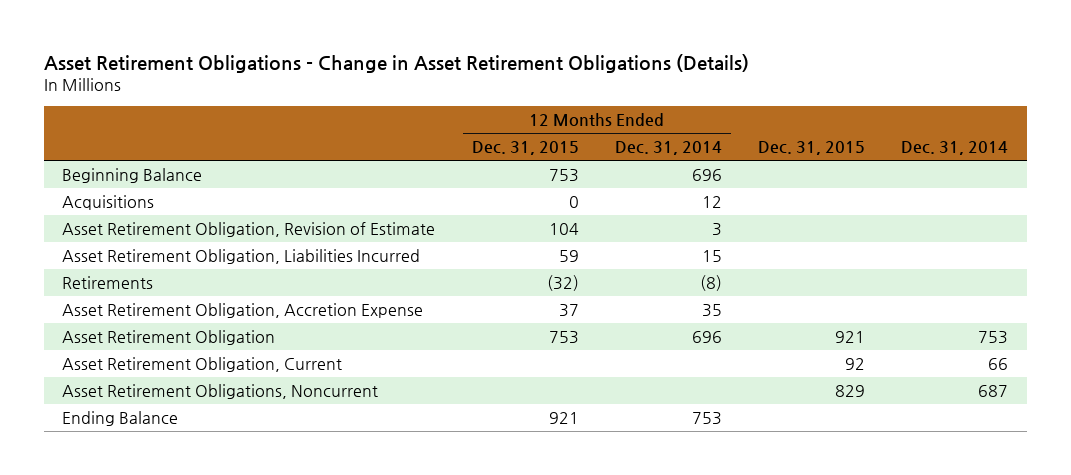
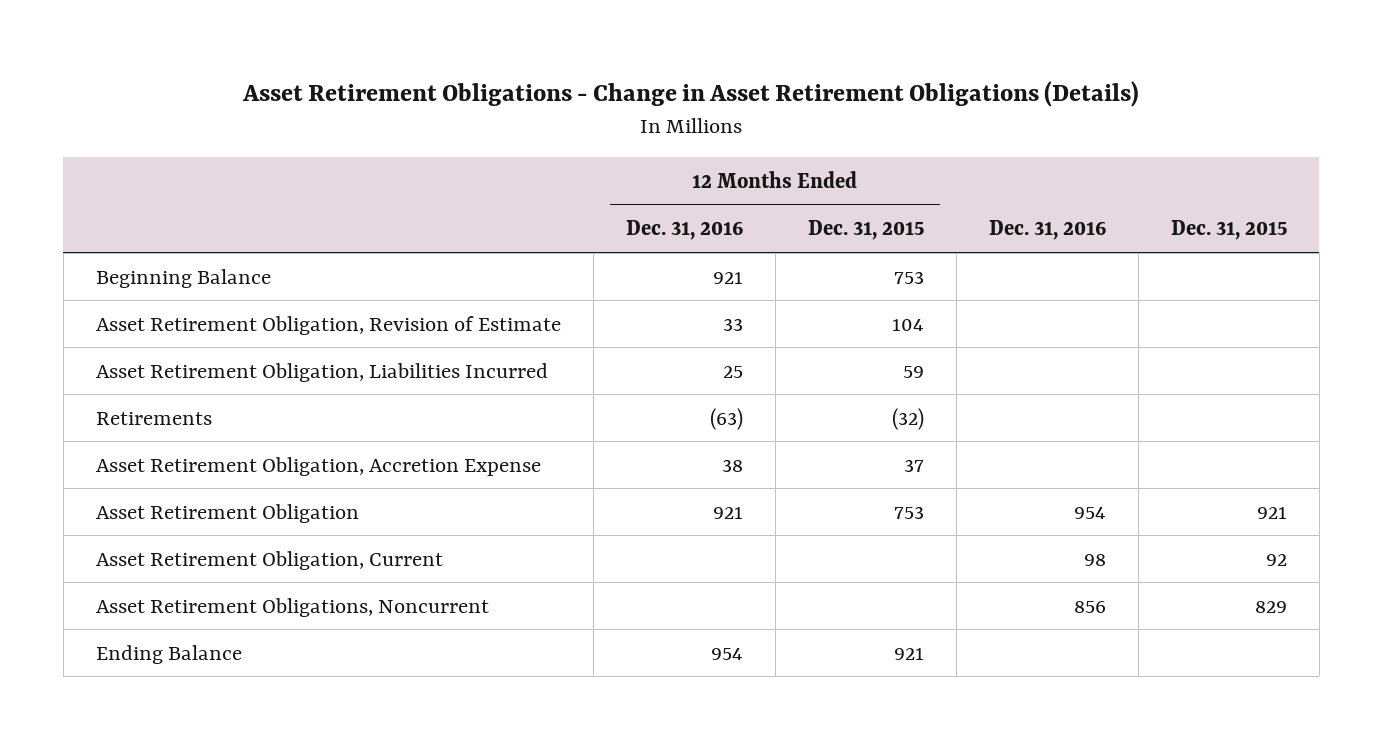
[614,141,722,156] Dec. 31, 2014 -> none
[901,141,1009,156] Dec. 31, 2014 -> none
none -> [625,220,743,241] Dec. 31, 2016
none -> [988,220,1106,241] Dec. 31, 2016
[62,194,155,210] Acquisitions -> none

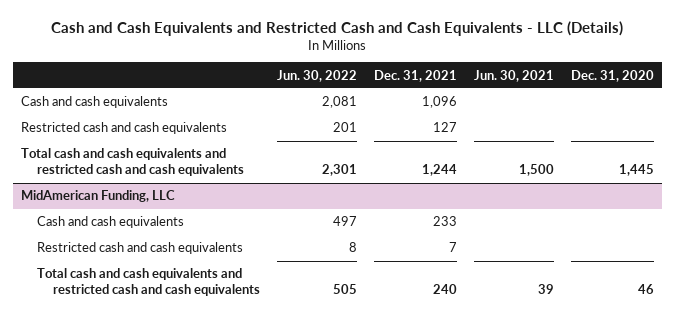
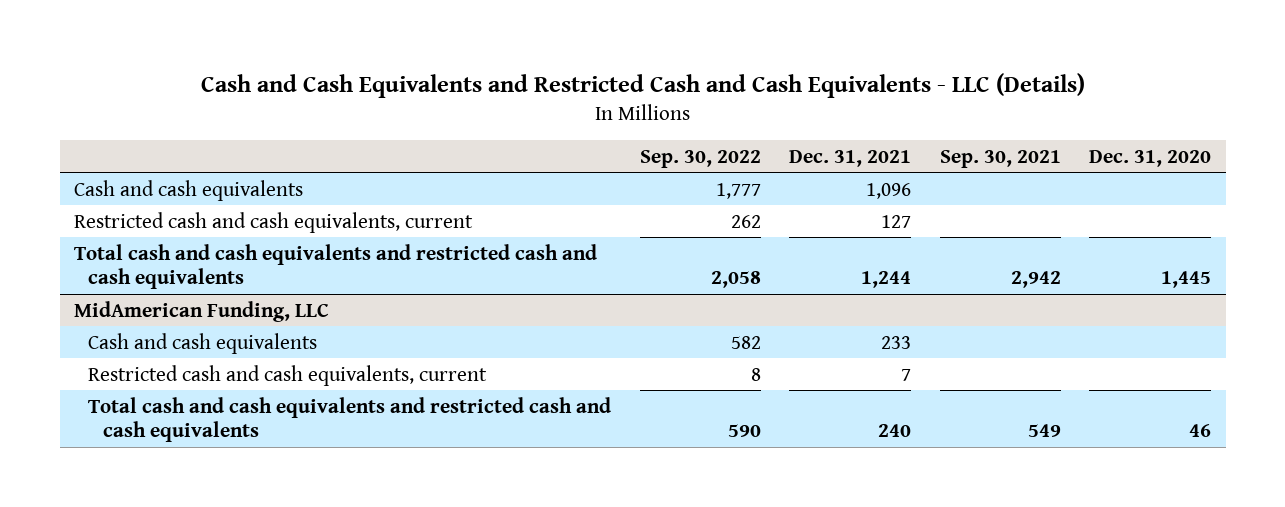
[276,69,357,82] Jun. 30, 2022 -> none
[473,69,554,82] Jun. 30, 2021 -> none
none -> [639,149,761,168] Sep. 30, 2022
none -> [939,149,1061,168] Sep. 30, 2021
[21,122,228,135] Restricted cash and cash equivalents -> [73,211,473,233] Restricted cash and cash equivalents, current
[37,242,244,255] Restricted cash and cash equivalents -> [88,364,488,386] Restricted cash and cash equivalents, current

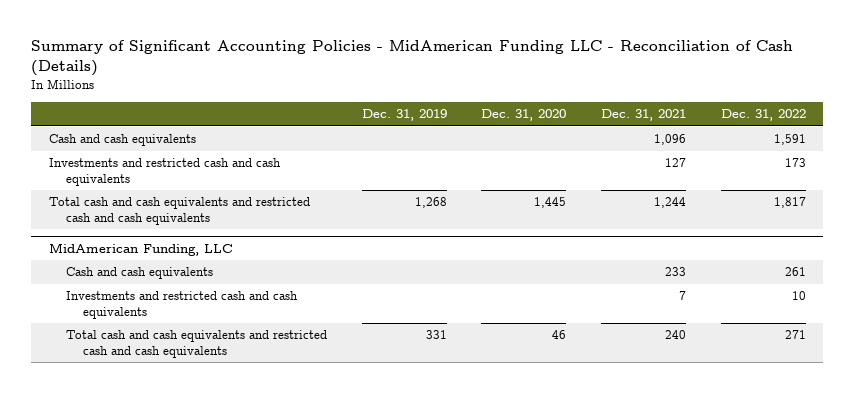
[200,72,1085,98] Cash and Cash Equivalents and Restricted Cash and Cash Equivalents - LLC (Details) -> [31,40,794,77] Summary of Significant Accounting Policies - MidAmerican Funding LLC - Reconciliation of Cash (Details)
[639,149,761,168] Sep. 30, 2022 -> none
[939,149,1061,168] Sep. 30, 2021 -> none
none -> [361,109,447,122] Dec. 31, 2019
none -> [721,109,807,122] Dec. 31, 2022
[73,211,473,233] Restricted cash and cash equivalents, current -> [48,158,281,186] Investments and restricted cash and cash equivalents
[88,364,488,386] Restricted cash and cash equivalents, current -> [65,291,298,319] Investments and restricted cash and cash equivalents

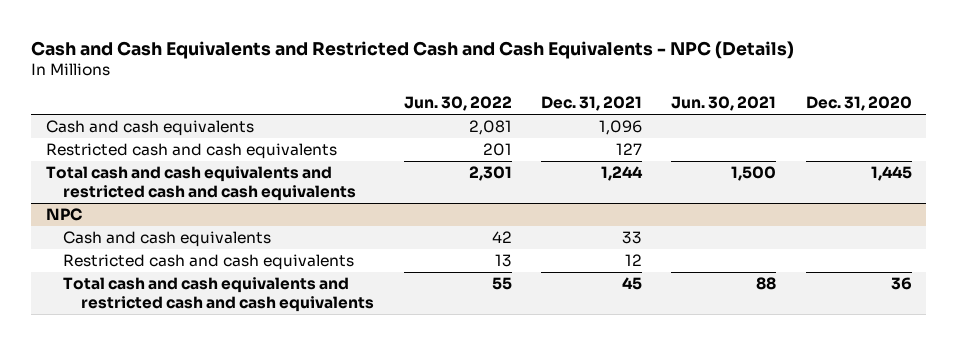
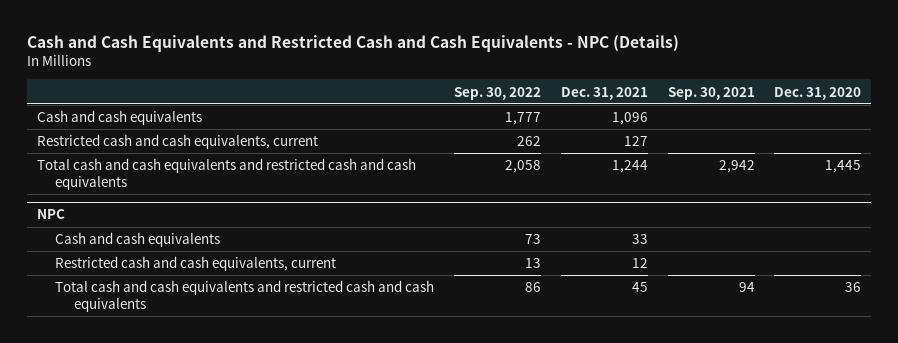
[403,96,512,112] Jun. 30, 2022 -> none
[671,96,777,112] Jun. 30, 2021 -> none
none -> [454,86,542,100] Sep. 30, 2022
none -> [667,86,755,100] Sep. 30, 2021
[45,143,337,160] Restricted cash and cash equivalents -> [36,134,318,150] Restricted cash and cash equivalents, current
[63,254,355,271] Restricted cash and cash equivalents -> [55,256,337,272] Restricted cash and cash equivalents, current

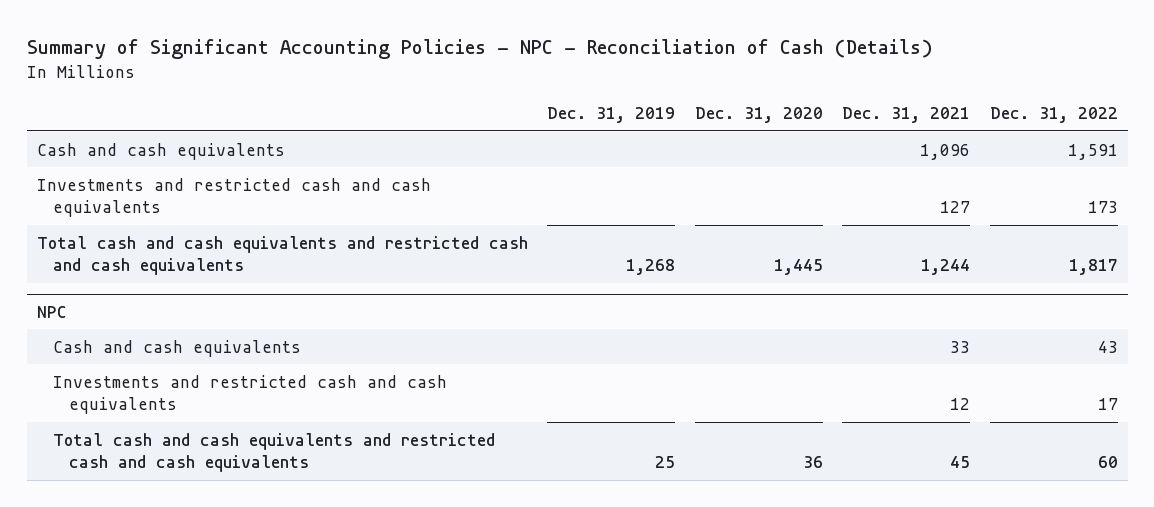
[26,34,679,52] Cash and Cash Equivalents and Restricted Cash and Cash Equivalents - NPC (Details) -> [26,39,933,60] Summary of Significant Accounting Policies - NPC - Reconciliation of Cash (Details)
[454,86,542,100] Sep. 30, 2022 -> none
[667,86,755,100] Sep. 30, 2021 -> none
none -> [547,107,676,124] Dec. 31, 2019
none -> [989,107,1118,124] Dec. 31, 2022
[36,134,318,150] Restricted cash and cash equivalents, current -> [36,177,431,218] Investments and restricted cash and cash equivalents
[55,256,337,272] Restricted cash and cash equivalents, current -> [52,374,447,415] Investments and restricted cash and cash equivalents

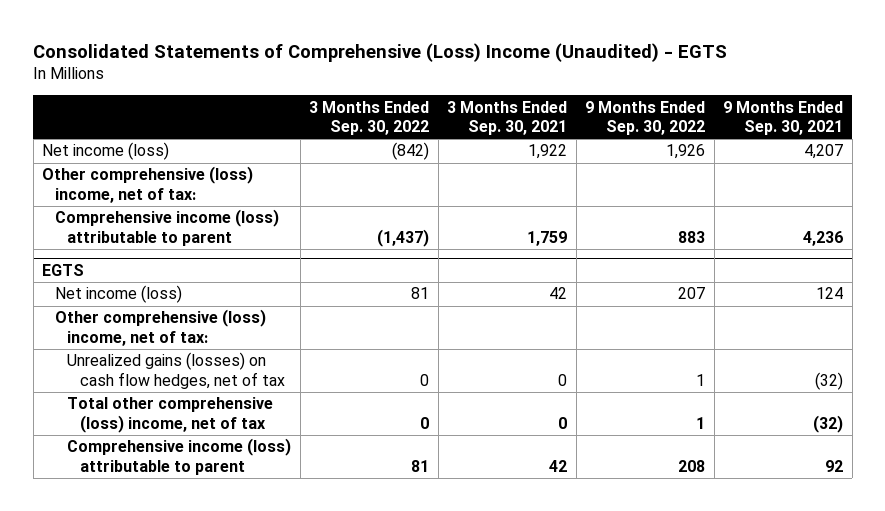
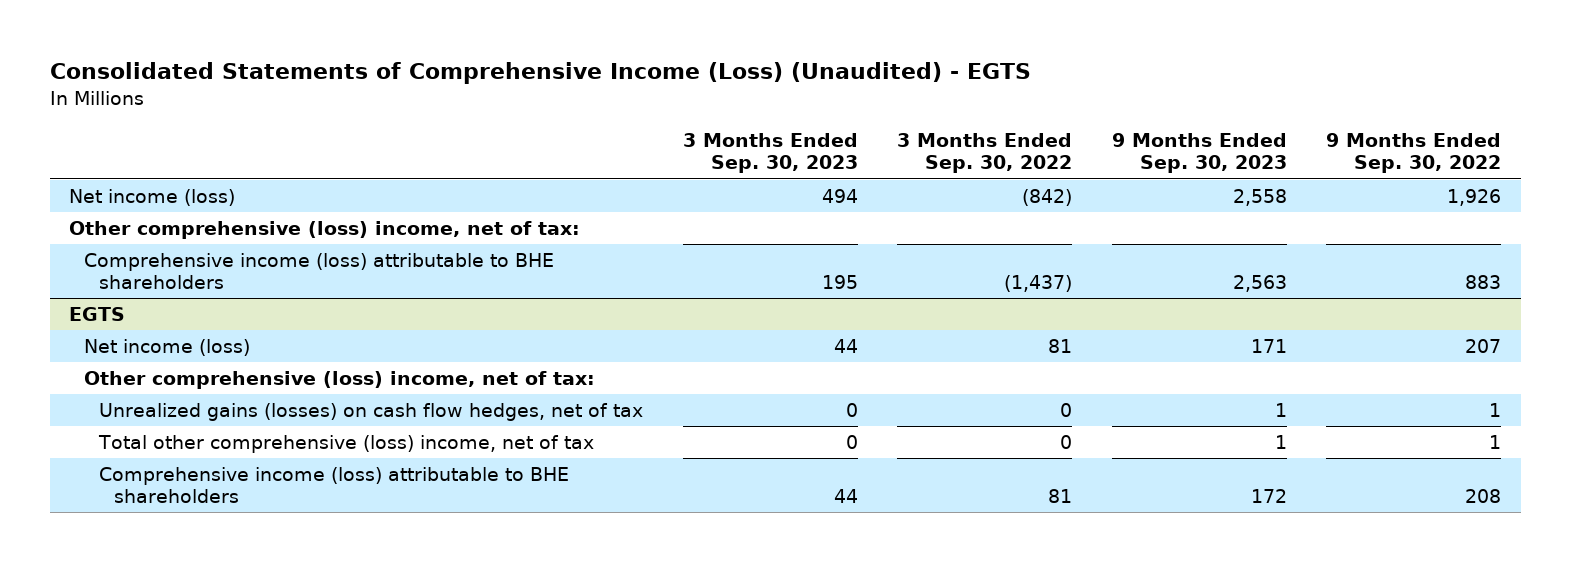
[33,42,728,62] Consolidated Statements of Comprehensive (Loss) Income (Unaudited) - EGTS -> [49,62,1031,85] Consolidated Statements of Comprehensive Income (Loss) (Unaudited) - EGTS
[447,100,568,136] 3 Months Ended Sep. 30, 2021 -> none
[723,100,844,136] 9 Months Ended Sep. 30, 2021 -> none
none -> [682,133,858,174] 3 Months Ended Sep. 30, 2023
none -> [1111,133,1287,174] 9 Months Ended Sep. 30, 2023
[54,209,279,246] Comprehensive income (loss) attributable to parent -> [84,253,555,290] Comprehensive income (loss) attributable to BHE shareholders
[67,438,292,475] Comprehensive income (loss) attributable to parent -> [99,467,570,504] Comprehensive income (loss) attributable to BHE shareholders

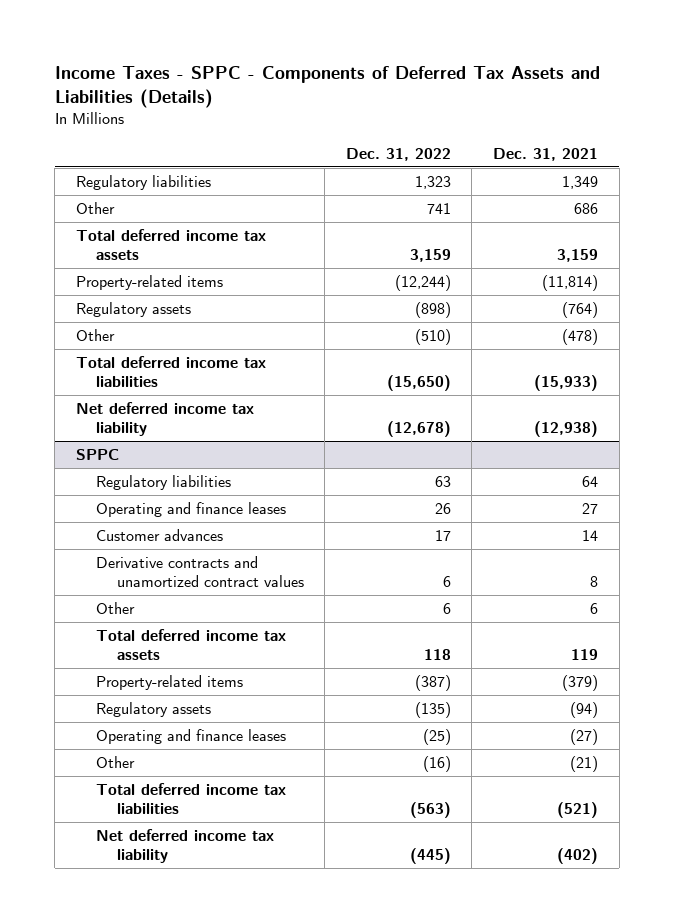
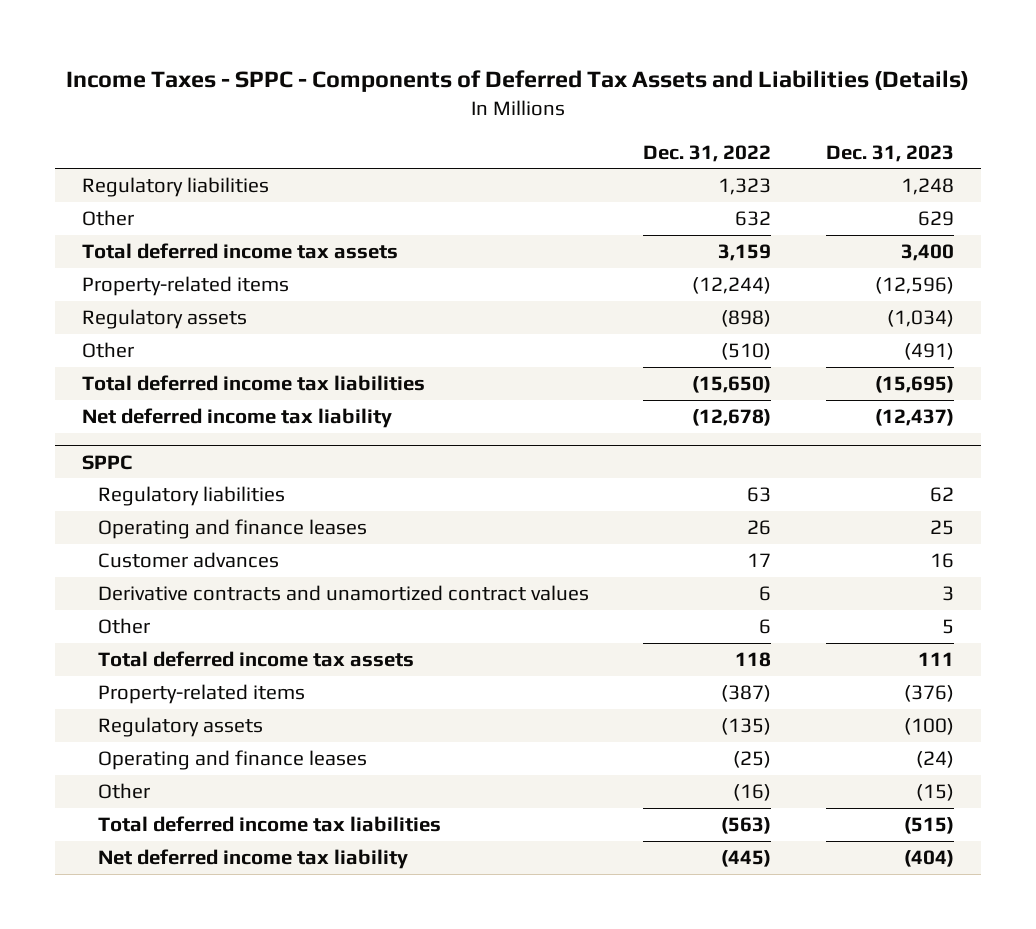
[492,147,598,161] Dec. 31, 2021 -> none
none -> [825,144,954,162] Dec. 31, 2023
[426,202,451,214] 741 -> [735,211,772,227] 632

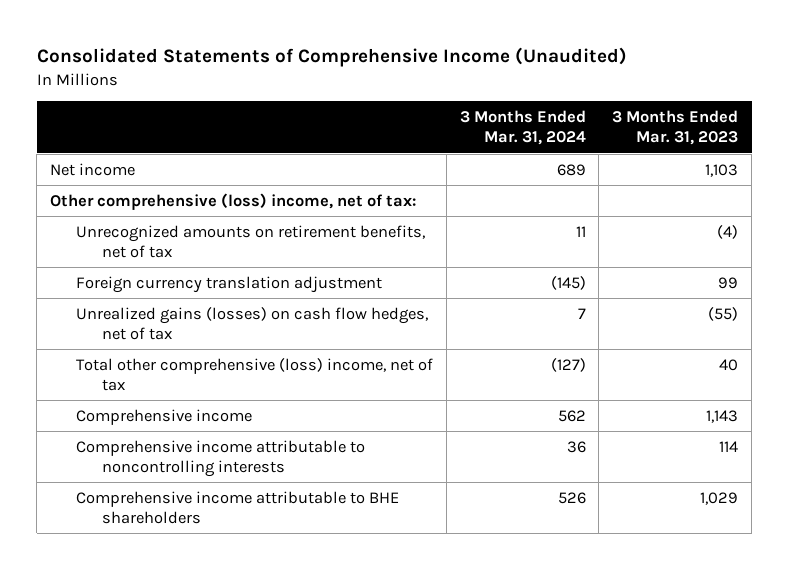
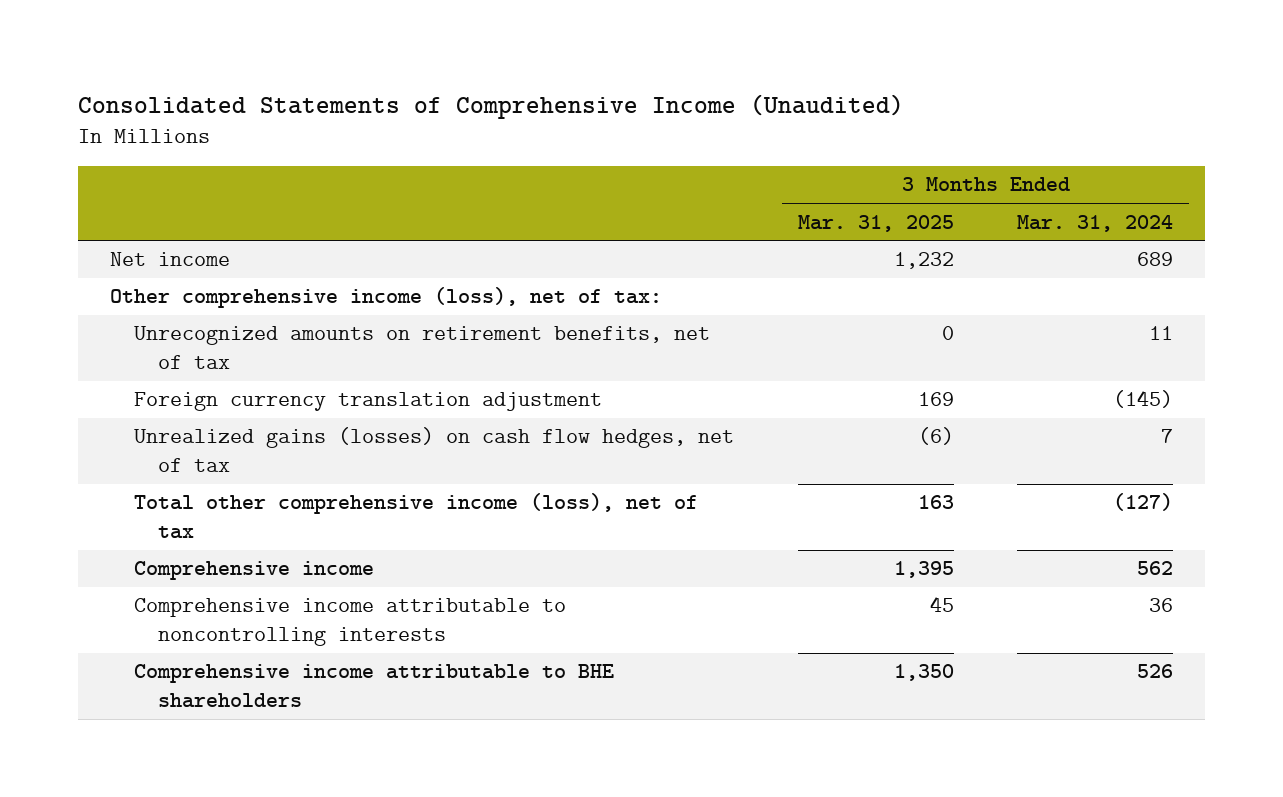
[612,110,739,146] 3 Months Ended Mar. 31, 2023 -> none
none -> [797,214,954,232] Mar. 31, 2025
[49,192,416,210] Other comprehensive (loss) income, net of tax: -> [110,287,663,309] Other comprehensive income (loss), net of tax:
[75,357,433,391] Total other comprehensive (loss) income, net of tax -> [133,493,698,540] Total other comprehensive income (loss), net of tax

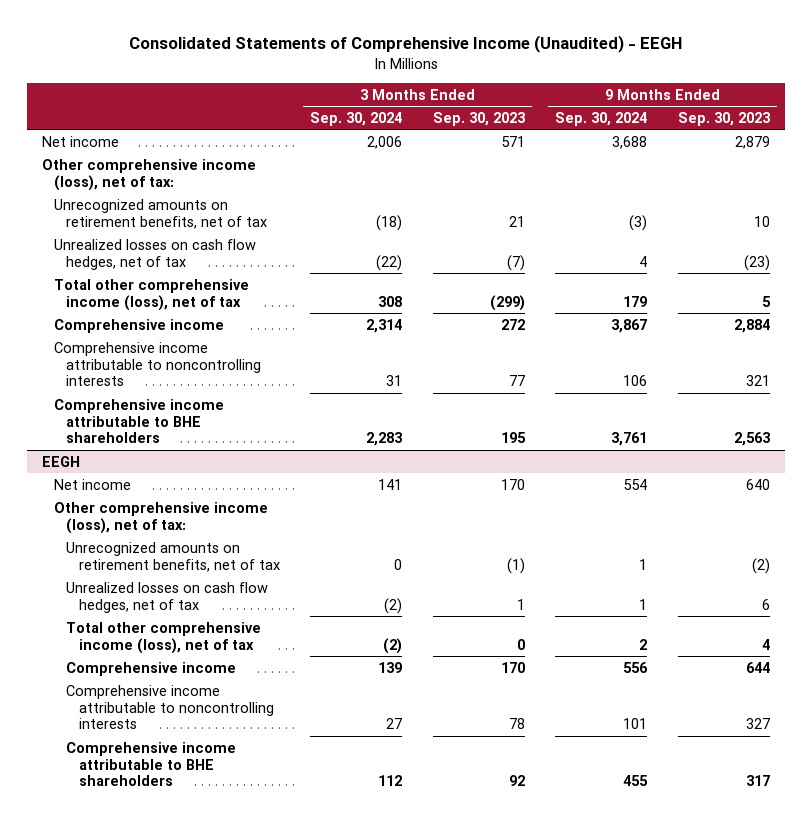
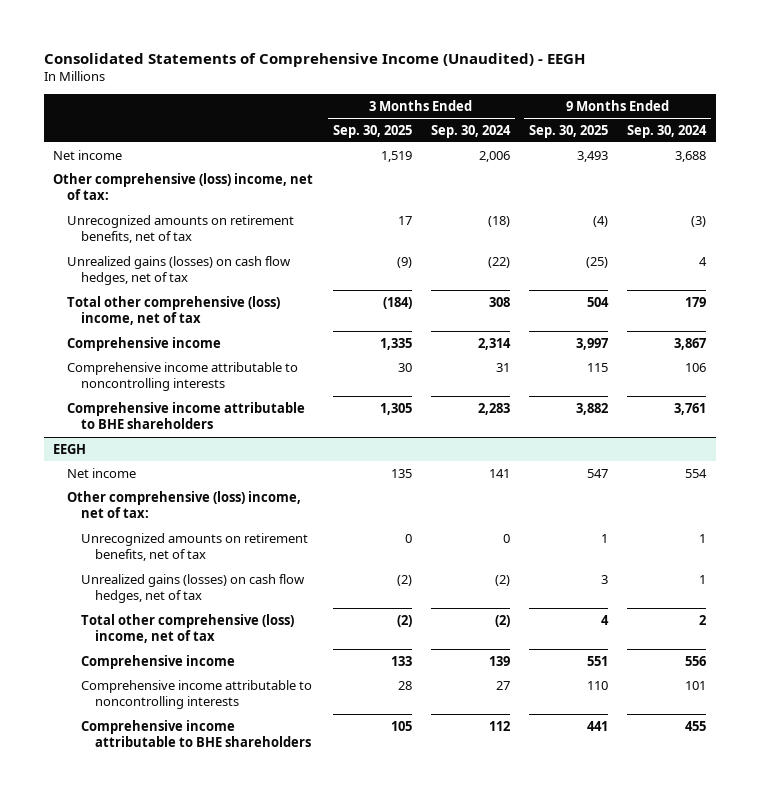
[432,112,525,127] Sep. 30, 2023 -> none
[677,112,770,127] Sep. 30, 2023 -> none
none -> [332,124,412,138] Sep. 30, 2025
none -> [529,124,609,138] Sep. 30, 2025
[41,158,256,191] Other comprehensive income (loss), net of tax: -> [53,172,314,201] Other comprehensive (loss) income, net of tax:
[54,238,257,270] Unrealized losses on cash flow hedges, net of tax -> [67,255,292,286] Unrealized gains (losses) on cash flow hedges, net of tax
[54,278,250,311] Total other comprehensive income (loss), net of tax -> [67,295,281,326] Total other comprehensive (loss) income, net of tax
[54,501,269,534] Other comprehensive income (loss), net of tax: -> [67,490,302,519] Other comprehensive (loss) income, net of tax:
[66,581,269,613] Unrealized losses on cash flow hedges, net of tax -> [81,573,306,604] Unrealized gains (losses) on cash flow hedges, net of tax
[66,621,262,654] Total other comprehensive income (loss), net of tax -> [81,613,295,644] Total other comprehensive (loss) income, net of tax

